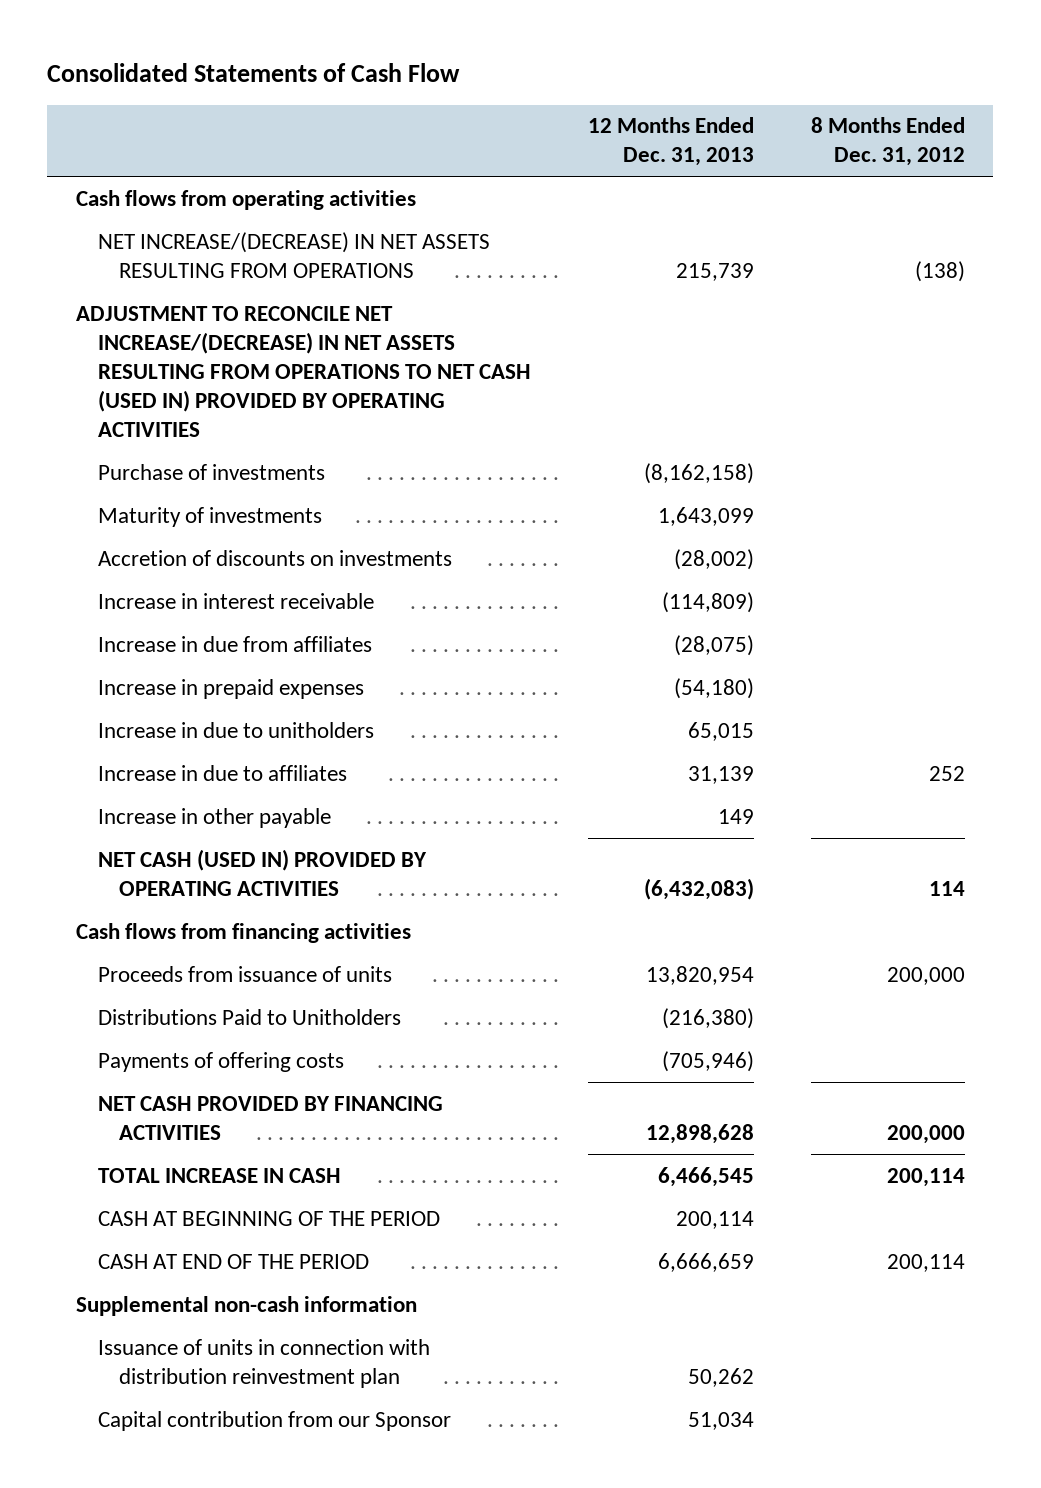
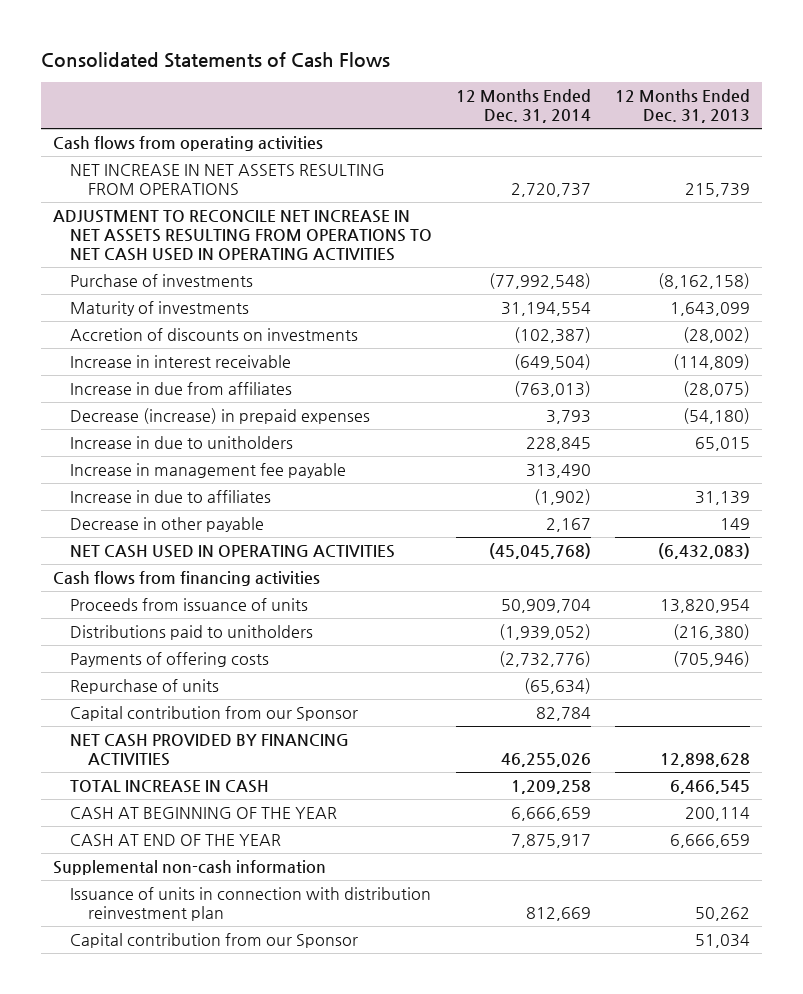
[47,63,461,83] Consolidated Statements of Cash Flow -> [41,52,391,69] Consolidated Statements of Cash Flows
[810,117,965,167] 8 Months Ended Dec. 31, 2012 -> none
none -> [456,89,592,124] 12 Months Ended Dec. 31, 2014
[97,231,490,278] NET INCREASE/(DECREASE) IN NET ASSETS RESULTING FROM OPERATIONS -> [70,163,386,196] NET INCREASE IN NET ASSETS RESULTING FROM OPERATIONS
[75,305,531,438] ADJUSTMENT TO RECONCILE NET INCREASE/(DECREASE) IN NET ASSETS RESULTING FROM OPERATIONS TO NET CASH (USED IN) PROVIDED BY OPERATING ACTIVITIES -> [53,209,433,262] ADJUSTMENT TO RECONCILE NET INCREASE IN NET ASSETS RESULTING FROM OPERATIONS TO NET CASH USED IN OPERATING ACTIVITIES
[97,678,364,699] Increase in prepaid expenses -> [70,407,371,424] Decrease (increase) in prepaid expenses
none -> [70,462,347,478] Increase in management fee payable
[97,807,331,828] Increase in other payable -> [70,516,265,532] Decrease in other payable
[97,848,427,896] NET CASH (USED IN) PROVIDED BY OPERATING ACTIVITIES -> [70,544,396,558] NET CASH USED IN OPERATING ACTIVITIES
[97,1008,401,1025] Distributions Paid to Unitholders -> [70,624,314,640] Distributions paid to unitholders
none -> [70,678,220,694] Repurchase of units
none -> [70,705,359,721] Capital contribution from our Sponsor
[97,1210,440,1226] CASH AT BEGINNING OF THE PERIOD -> [70,806,338,819] CASH AT BEGINNING OF THE YEAR
[97,1253,369,1269] CASH AT END OF THE PERIOD -> [70,833,282,846] CASH AT END OF THE YEAR

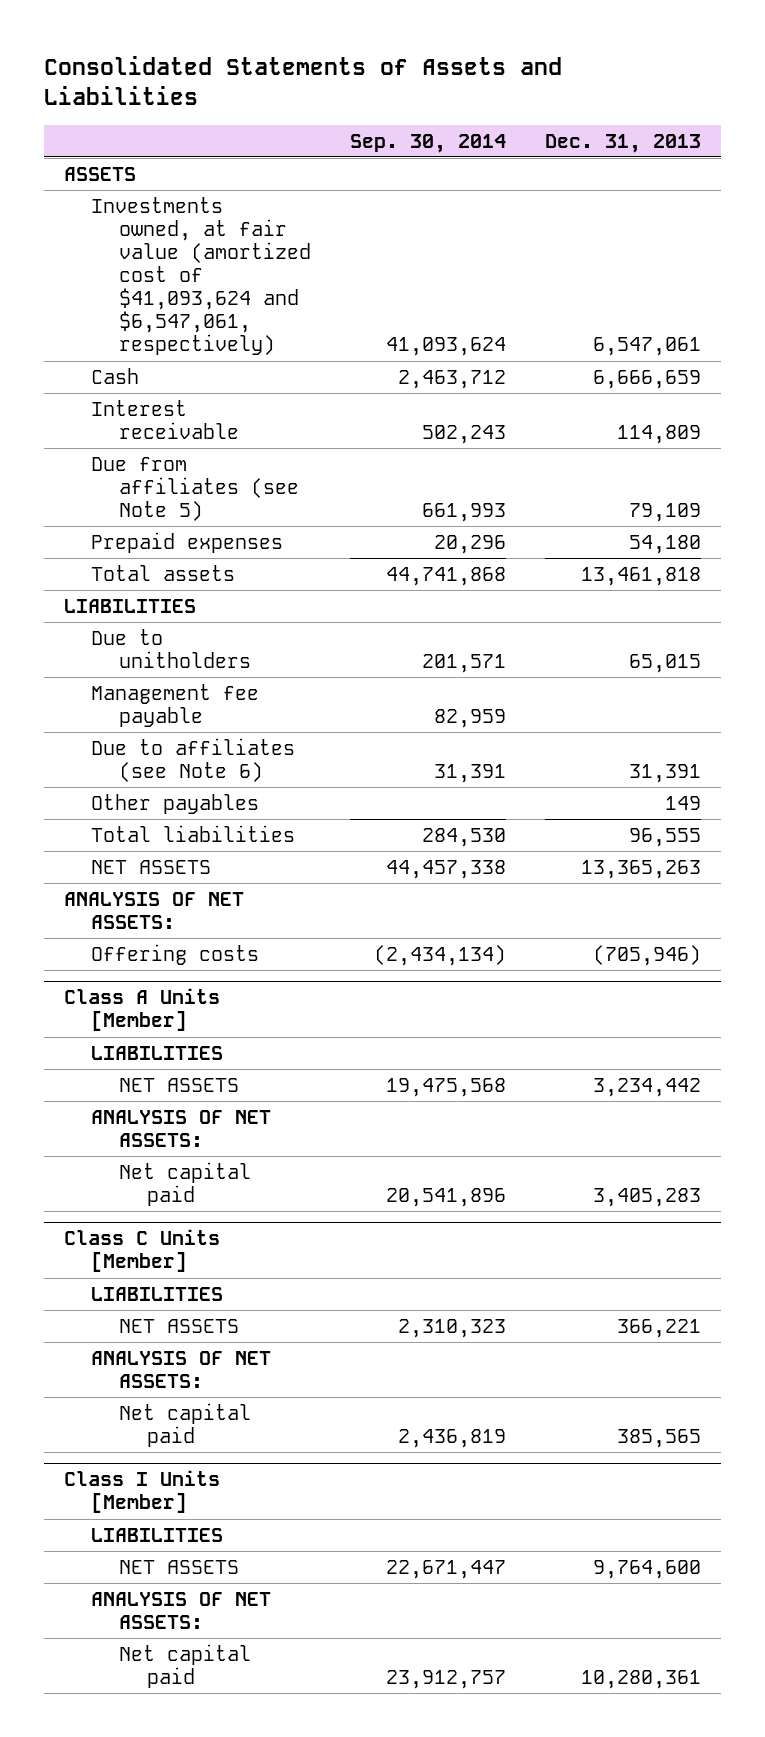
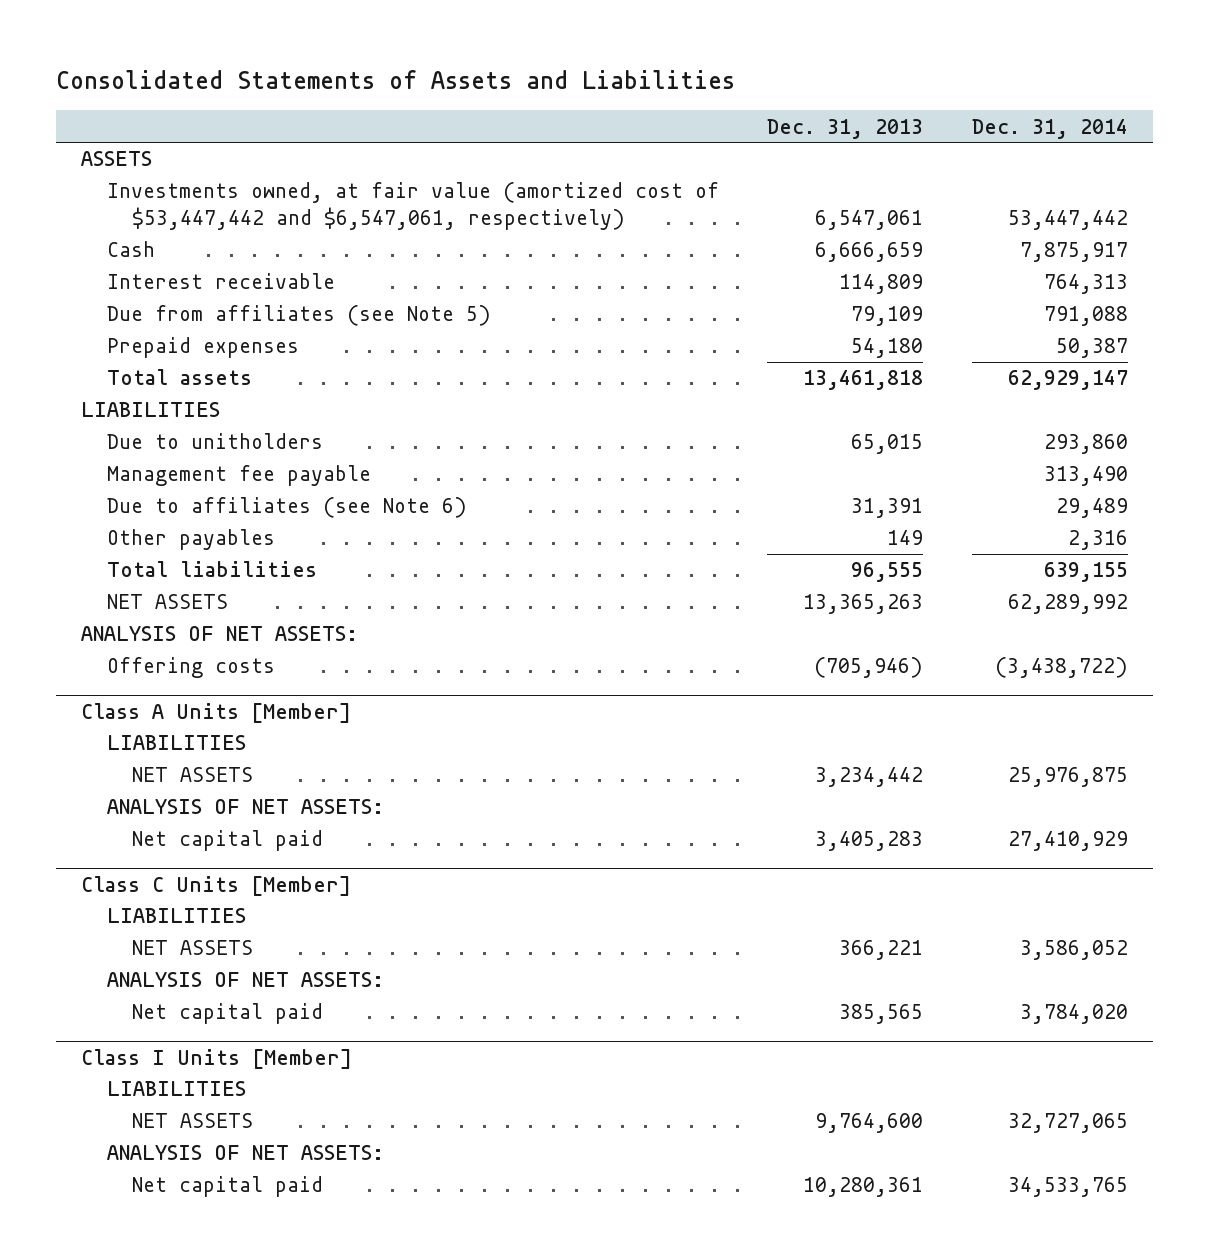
[350,133,507,153] Sep. 30, 2014 -> none
none -> [972,118,1129,139] Dec. 31, 2014
[91,196,312,356] Investments owned, at fair value (amortized cost of $41,093,624 and $6,547,061, respectively) -> [106,182,719,231] Investments owned, at fair value (amortized cost of $53,447,442 and $6,547,061, respectively)

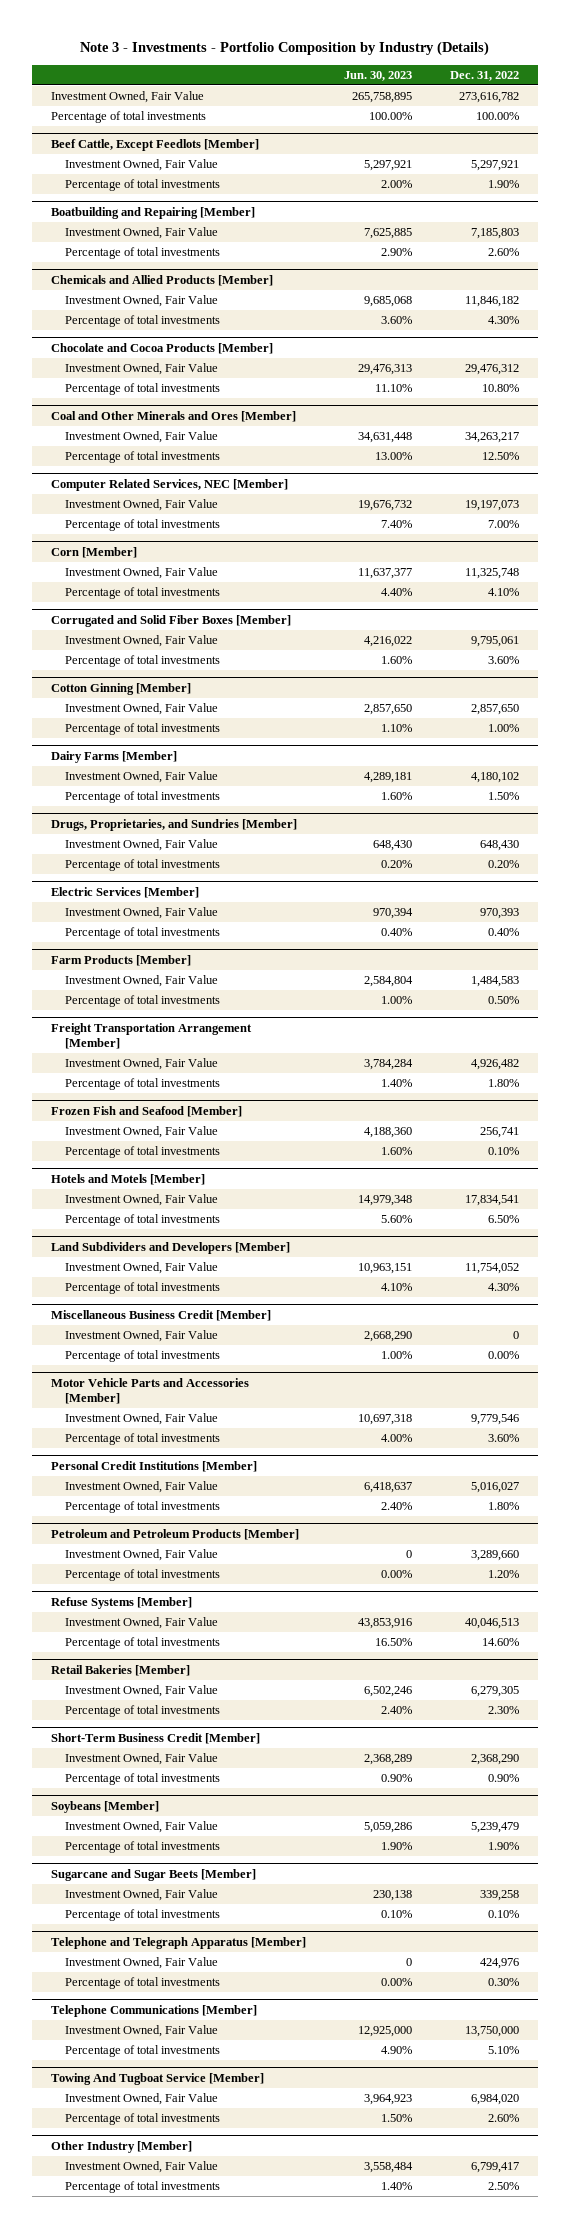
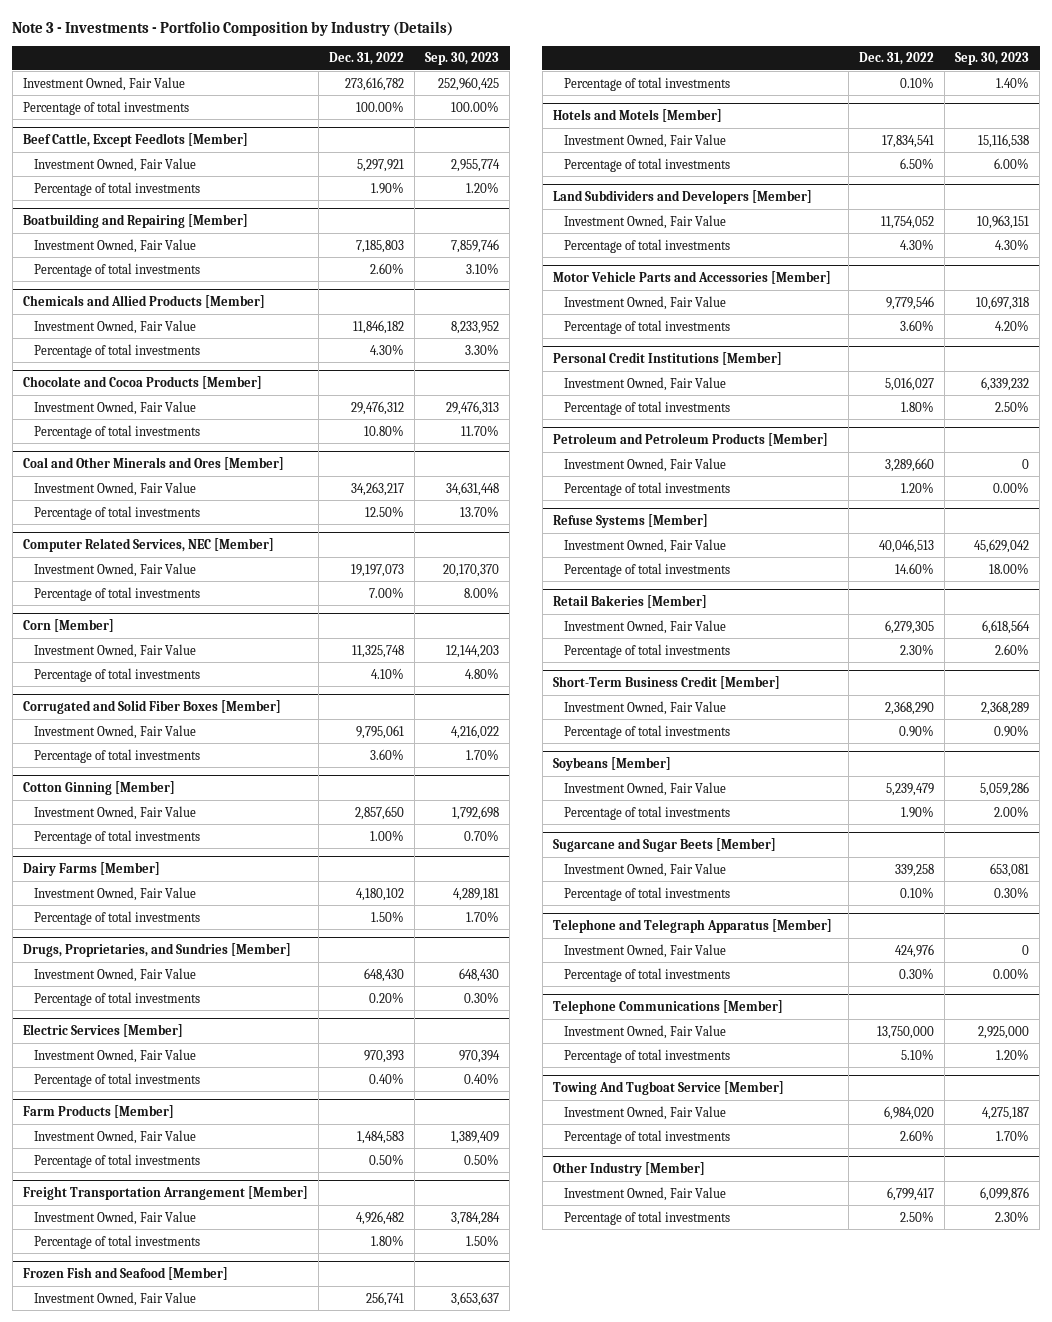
[343,70,412,81] Jun. 30, 2023 -> none
none -> [425,52,500,66] Sep. 30, 2023
[51,1309,272,1321] Miscellaneous Business Credit [Member] -> none
[65,1330,219,1343] Investment Owned, Fair Value -> none
[65,1350,221,1363] Percentage of total investments -> none

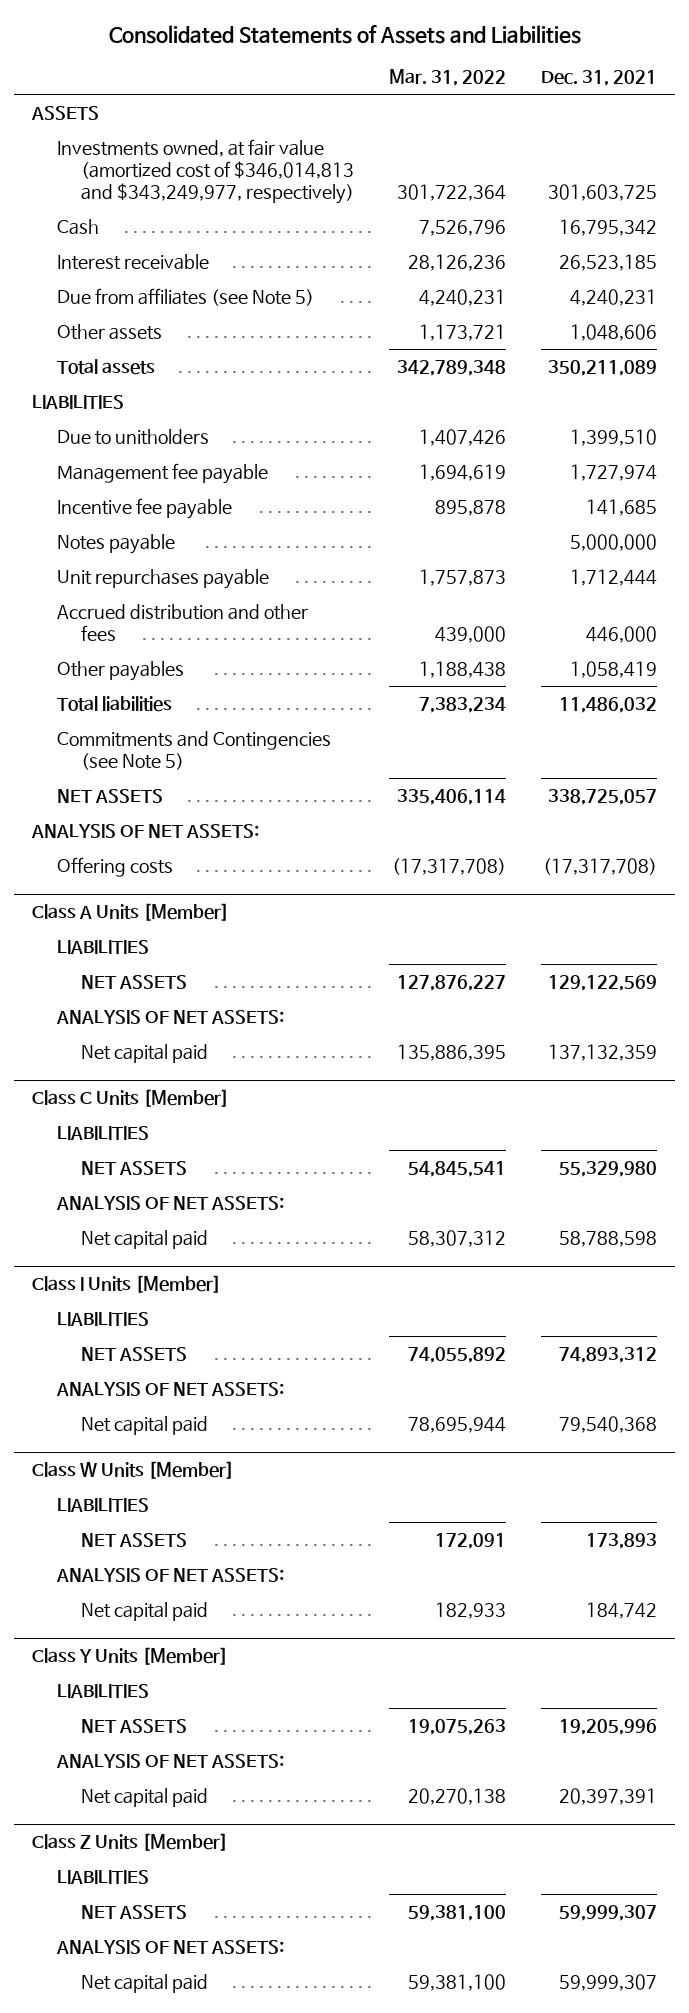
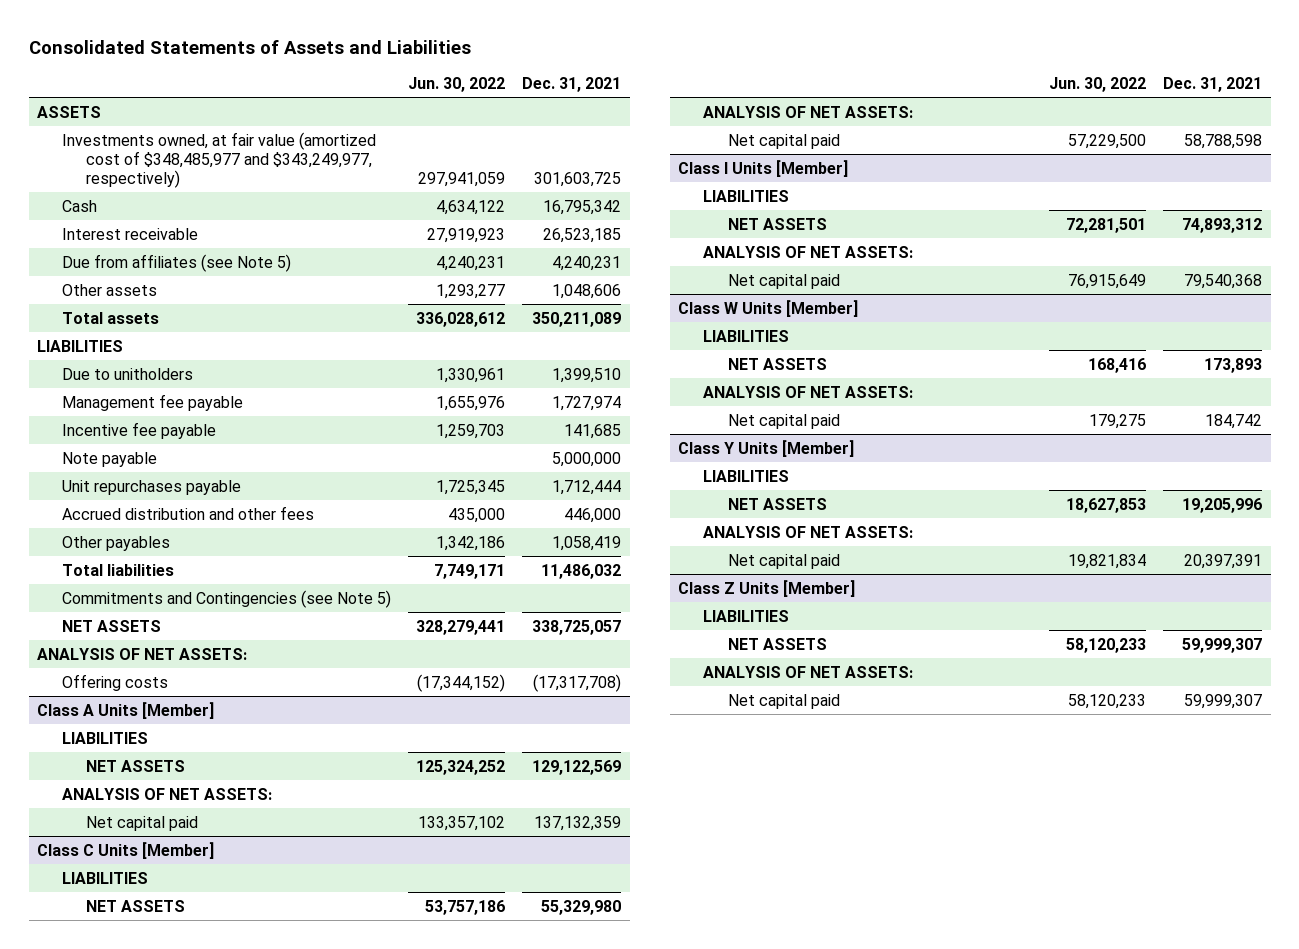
[389,69,507,87] Mar. 31, 2022 -> none
none -> [407,77,505,93] Jun. 30, 2022
[56,138,355,205] Investments owned, at fair value (amortized cost of $346,014,813 and $343,249,977, respectively) -> [61,131,376,189] Investments owned, at fair value (amortized cost of $348,485,977 and $343,249,977, respectively)
[56,533,175,554] Notes payable -> [61,451,157,467] Note payable

